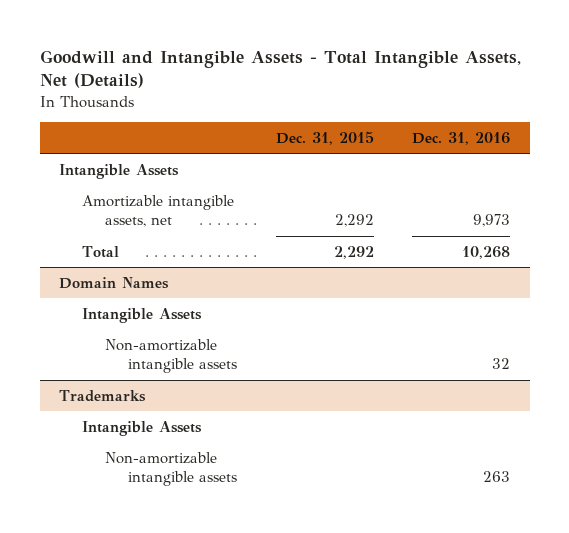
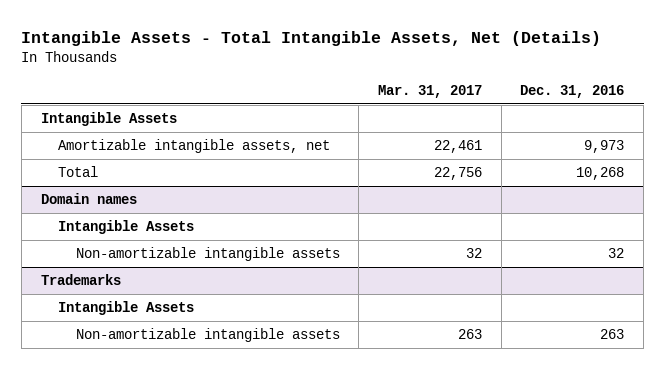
[39,49,521,89] Goodwill and Intangible Assets - Total Intangible Assets, Net (Details) -> [21,31,602,47] Intangible Assets - Total Intangible Assets, Net (Details)
[275,130,374,145] Dec. 31, 2015 -> none
none -> [378,84,483,98] Mar. 31, 2017
[58,276,169,289] Domain Names -> [40,193,137,205] Domain names

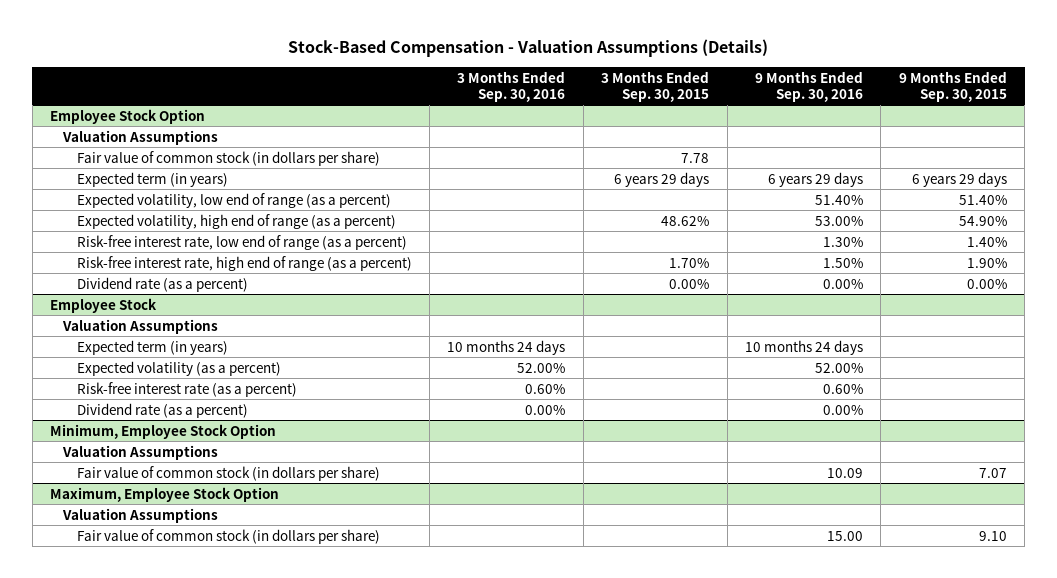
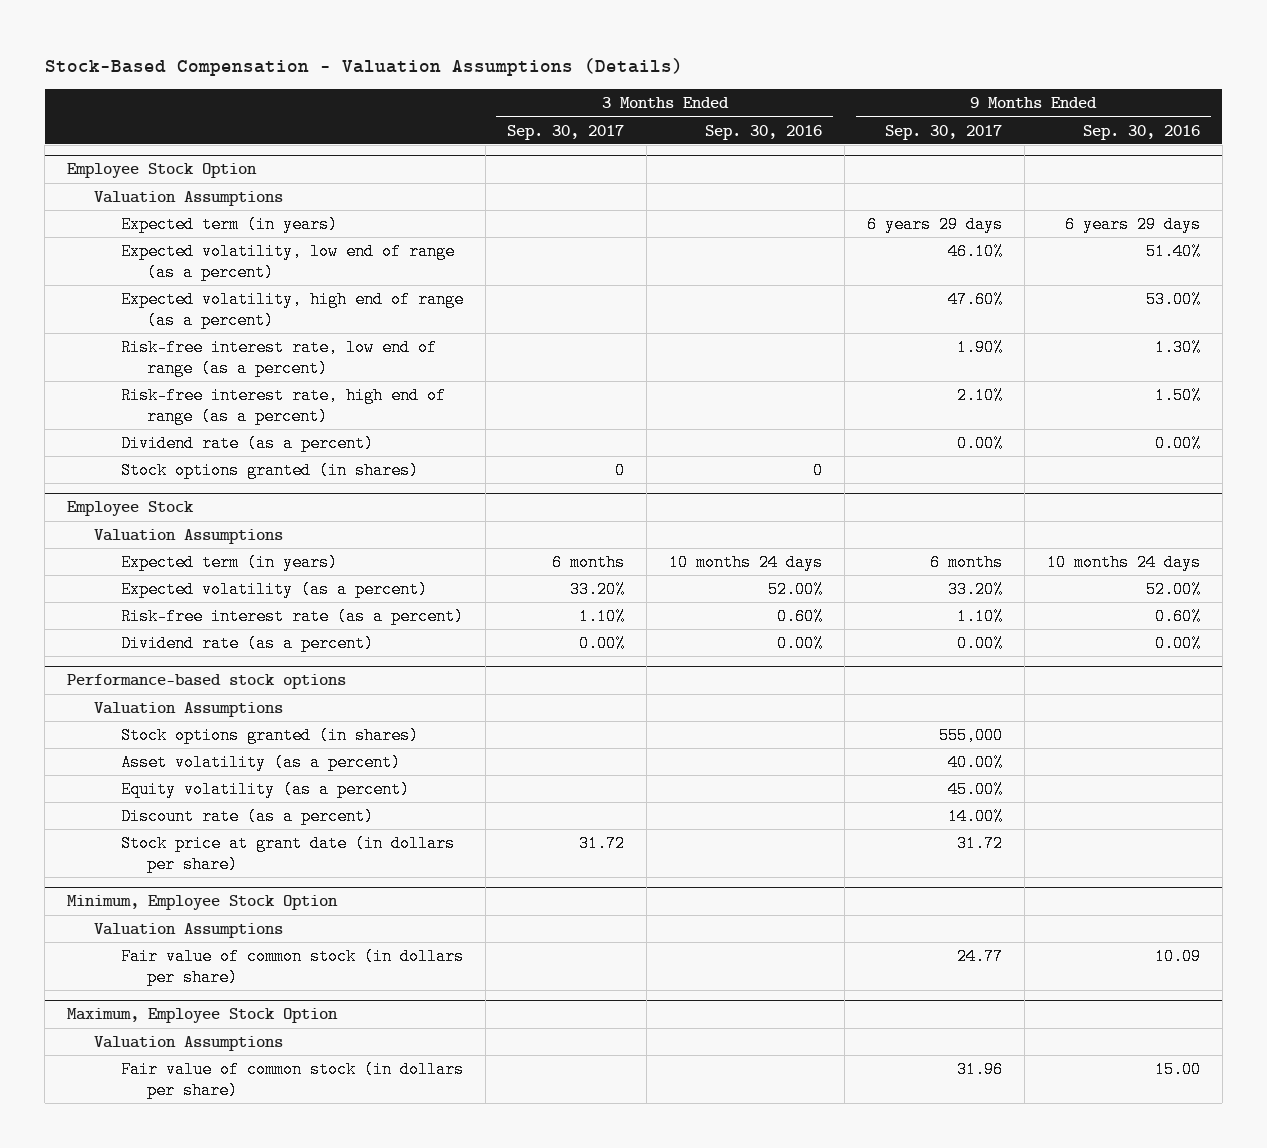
[601,70,710,102] 3 Months Ended Sep. 30, 2015 -> none
[898,70,1007,102] 9 Months Ended Sep. 30, 2015 -> none
none -> [507,124,625,140] Sep. 30, 2017
none -> [885,124,1003,140] Sep. 30, 2017
[76,150,380,166] Fair value of common stock (in dollars per share) -> none
none -> [120,461,419,479] Stock options granted (in shares)
none -> [67,674,347,690] Performance-based stock options
none -> [93,701,283,717] Valuation Assumptions
none -> [120,726,419,744] Stock options granted (in shares)
none -> [120,753,401,771] Asset volatility (as a percent)
none -> [120,780,410,798] Equity volatility (as a percent)
none -> [120,807,374,825] Discount rate (as a percent)
none -> [120,834,455,873] Stock price at grant date (in dollars per share)

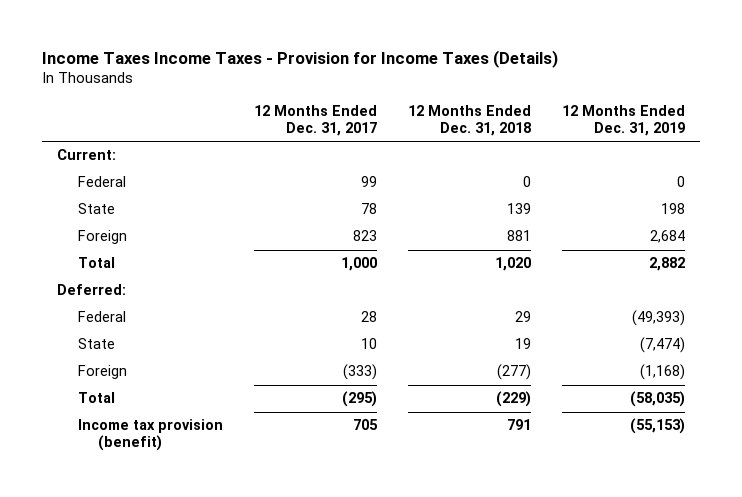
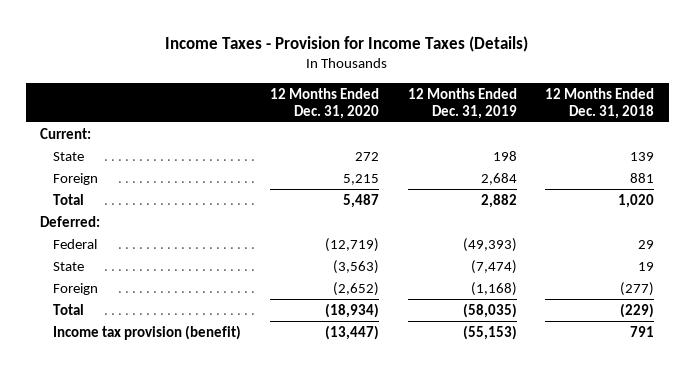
[41,50,558,69] Income Taxes Income Taxes - Provision for Income Taxes (Details) -> [165,35,529,52] Income Taxes - Provision for Income Taxes (Details)
[253,105,377,136] 12 Months Ended Dec. 31, 2017 -> none
none -> [269,87,379,119] 12 Months Ended Dec. 31, 2020
[77,176,126,188] Federal -> none

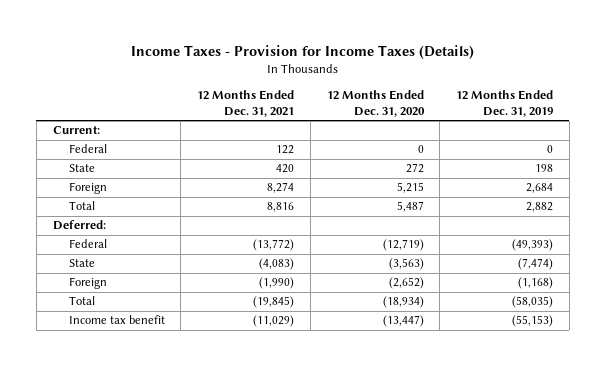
[545,87,655,119] 12 Months Ended Dec. 31, 2018 -> none
none -> [197,90,295,117] 12 Months Ended Dec. 31, 2021
none -> [68,144,107,154] Federal
[53,324,242,340] Income tax provision (benefit) -> [68,315,165,325] Income tax benefit

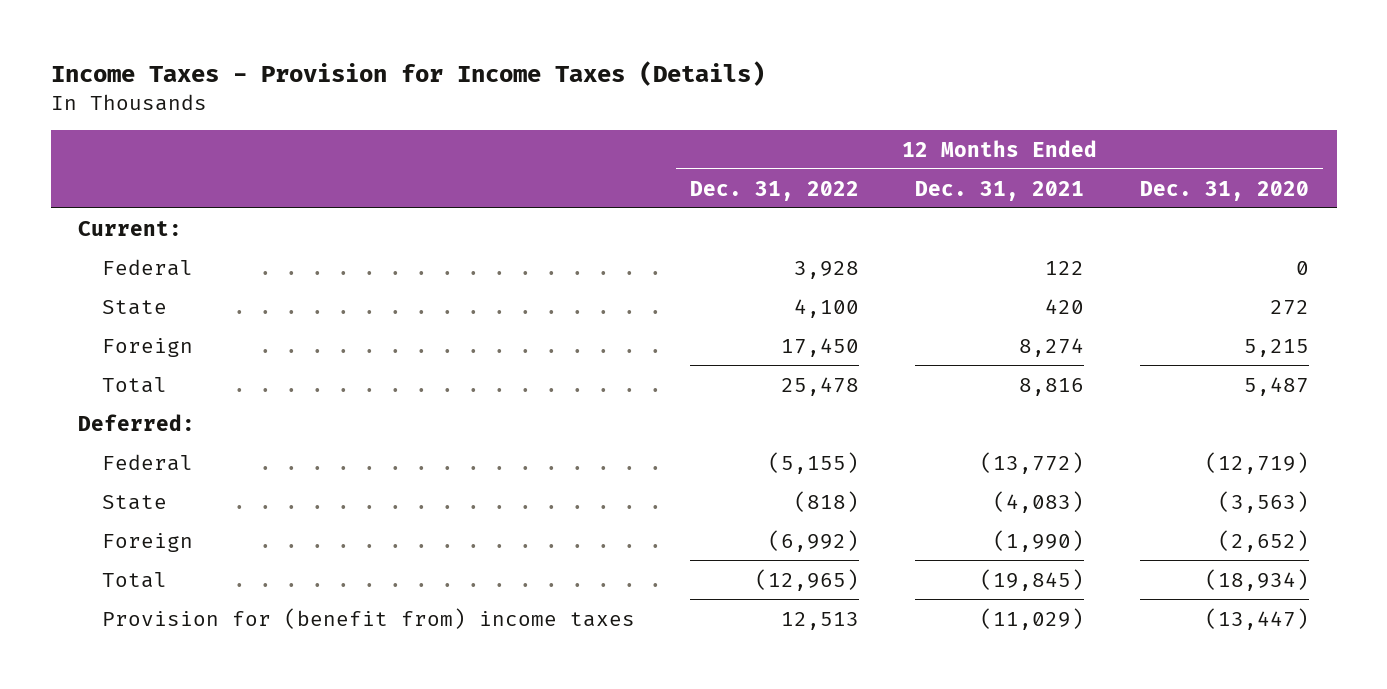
[455,90,553,117] 12 Months Ended Dec. 31, 2019 -> none
none -> [690,180,860,201] Dec. 31, 2022
[68,315,165,325] Income tax benefit -> [101,607,635,629] Provision for (benefit from) income taxes

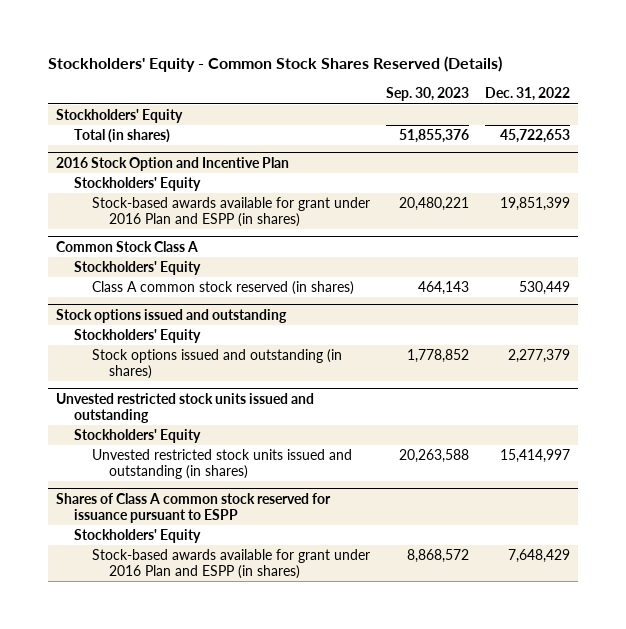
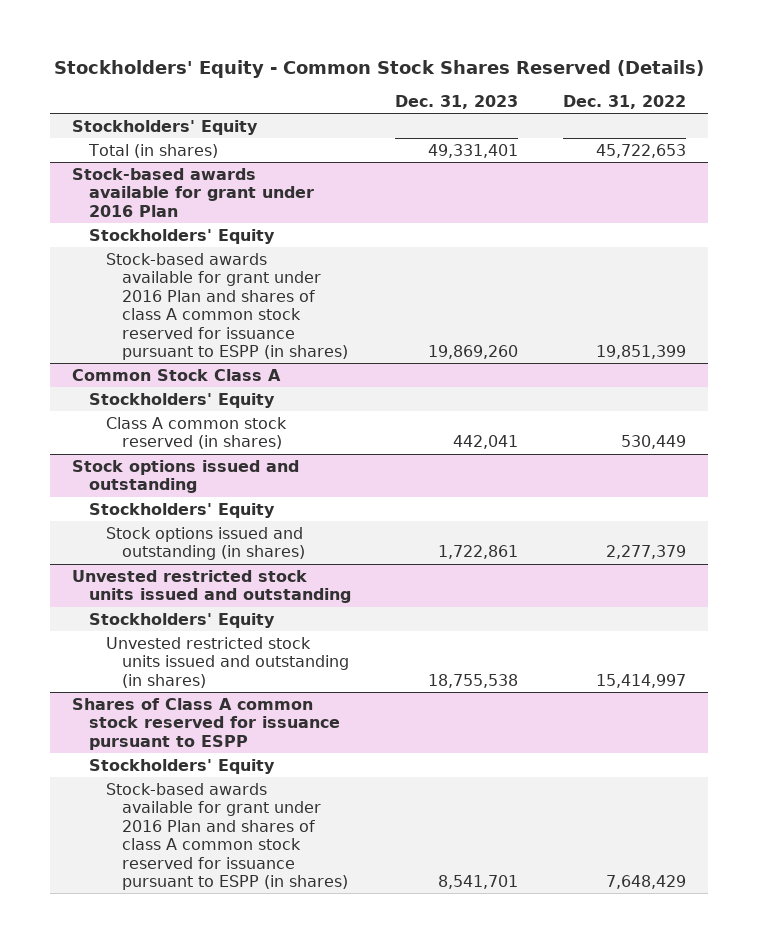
[385,87,469,102] Sep. 30, 2023 -> none
none -> [395,94,519,109] Dec. 31, 2023
[56,157,290,172] 2016 Stock Option and Incentive Plan -> [71,167,314,217] Stock-based awards available for grant under 2016 Plan
[91,197,370,228] Stock-based awards available for grant under 2016 Plan and ESPP (in shares) -> [105,252,349,360] Stock-based awards available for grant under 2016 Plan and shares of class A common stock reserved for issuance pursuant to ESPP (in shares)
[91,549,370,580] Stock-based awards available for grant under 2016 Plan and ESPP (in shares) -> [105,782,349,890] Stock-based awards available for grant under 2016 Plan and shares of class A common stock reserved for issuance pursuant to ESPP (in shares)

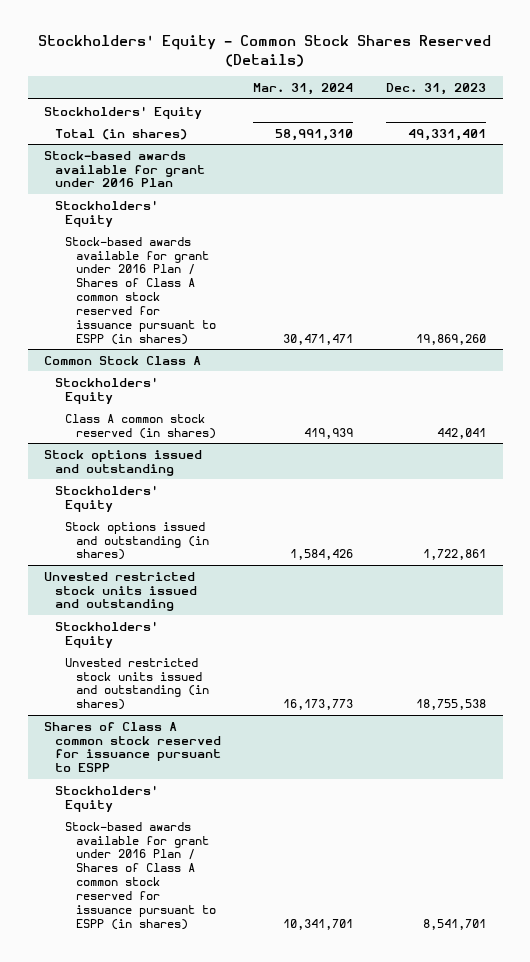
[562,94,686,109] Dec. 31, 2022 -> none
none -> [253,83,354,96] Mar. 31, 2024
[105,252,349,360] Stock-based awards available for grant under 2016 Plan and shares of class A common stock reserved for issuance pursuant to ESPP (in shares) -> [65,236,217,345] Stock-based awards available for grant under 2016 Plan / Shares of Class A common stock reserved for issuance pursuant to ESPP (in shares)
[105,782,349,890] Stock-based awards available for grant under 2016 Plan and shares of class A common stock reserved for issuance pursuant to ESPP (in shares) -> [65,821,217,930] Stock-based awards available for grant under 2016 Plan / Shares of Class A common stock reserved for issuance pursuant to ESPP (in shares)

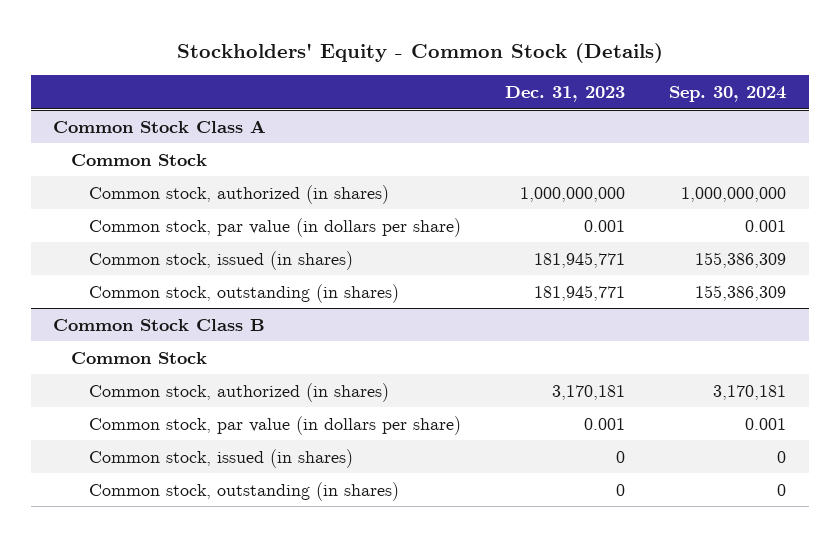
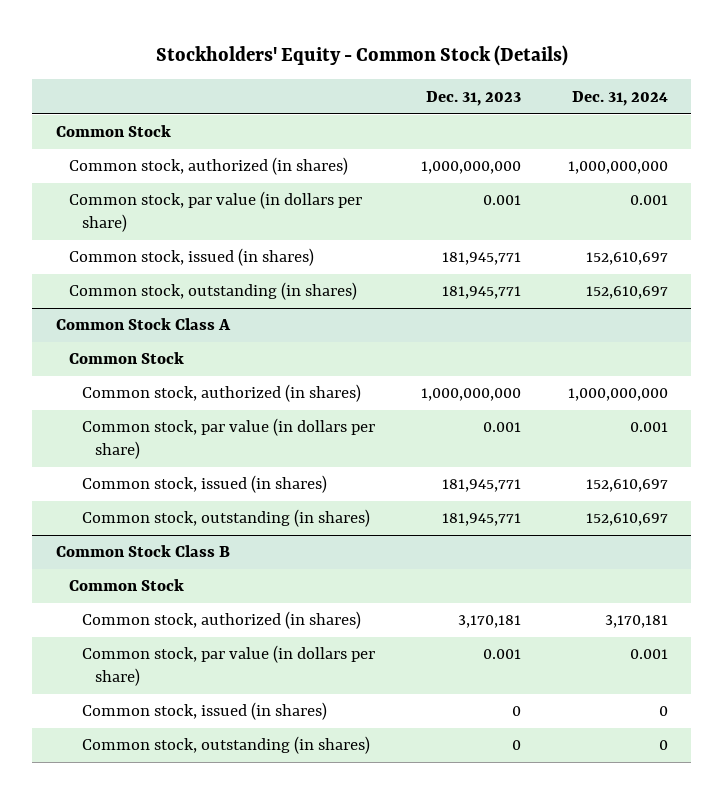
[669,86,787,103] Sep. 30, 2024 -> none
none -> [571,90,668,106] Dec. 31, 2024
none -> [55,125,171,138] Common Stock
none -> [68,157,348,176] Common stock, authorized (in shares)
none -> [68,191,362,233] Common stock, par value (in dollars per share)
none -> [68,248,314,267] Common stock, issued (in shares)
none -> [68,282,357,301] Common stock, outstanding (in shares)

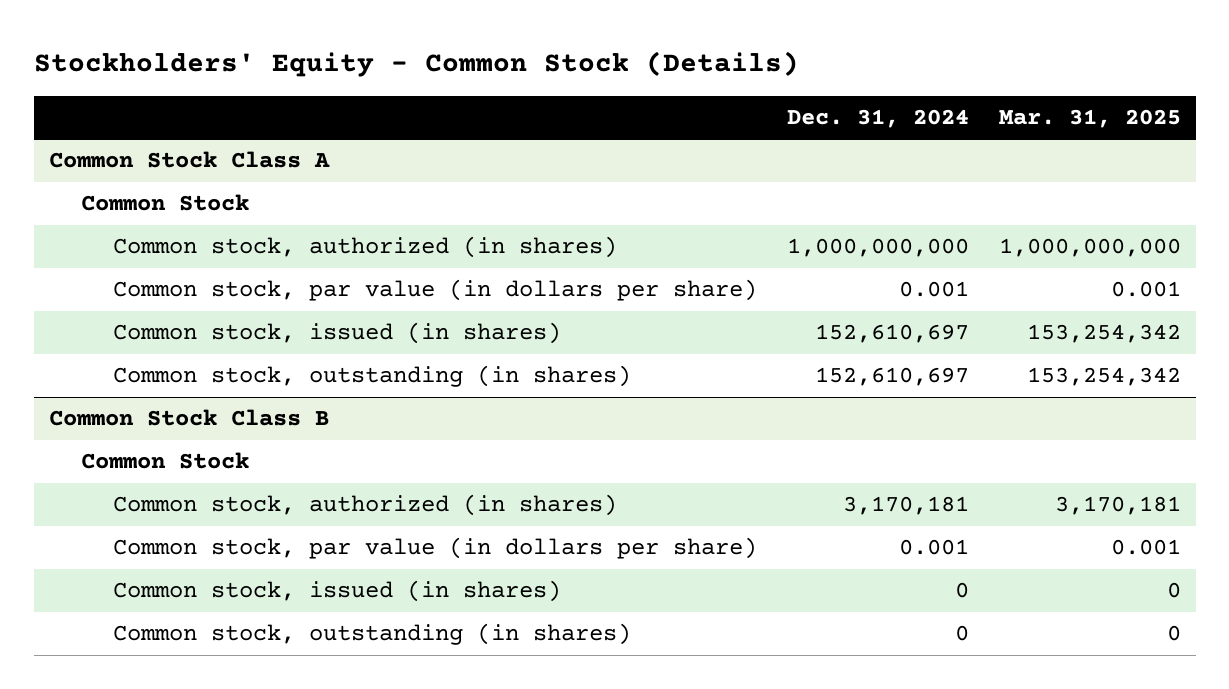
[426,90,522,106] Dec. 31, 2023 -> none
none -> [998,108,1181,128] Mar. 31, 2025
[55,125,171,138] Common Stock -> none
[68,157,348,176] Common stock, authorized (in shares) -> none
[68,191,362,233] Common stock, par value (in dollars per share) -> none
[68,248,314,267] Common stock, issued (in shares) -> none
[68,282,357,301] Common stock, outstanding (in shares) -> none

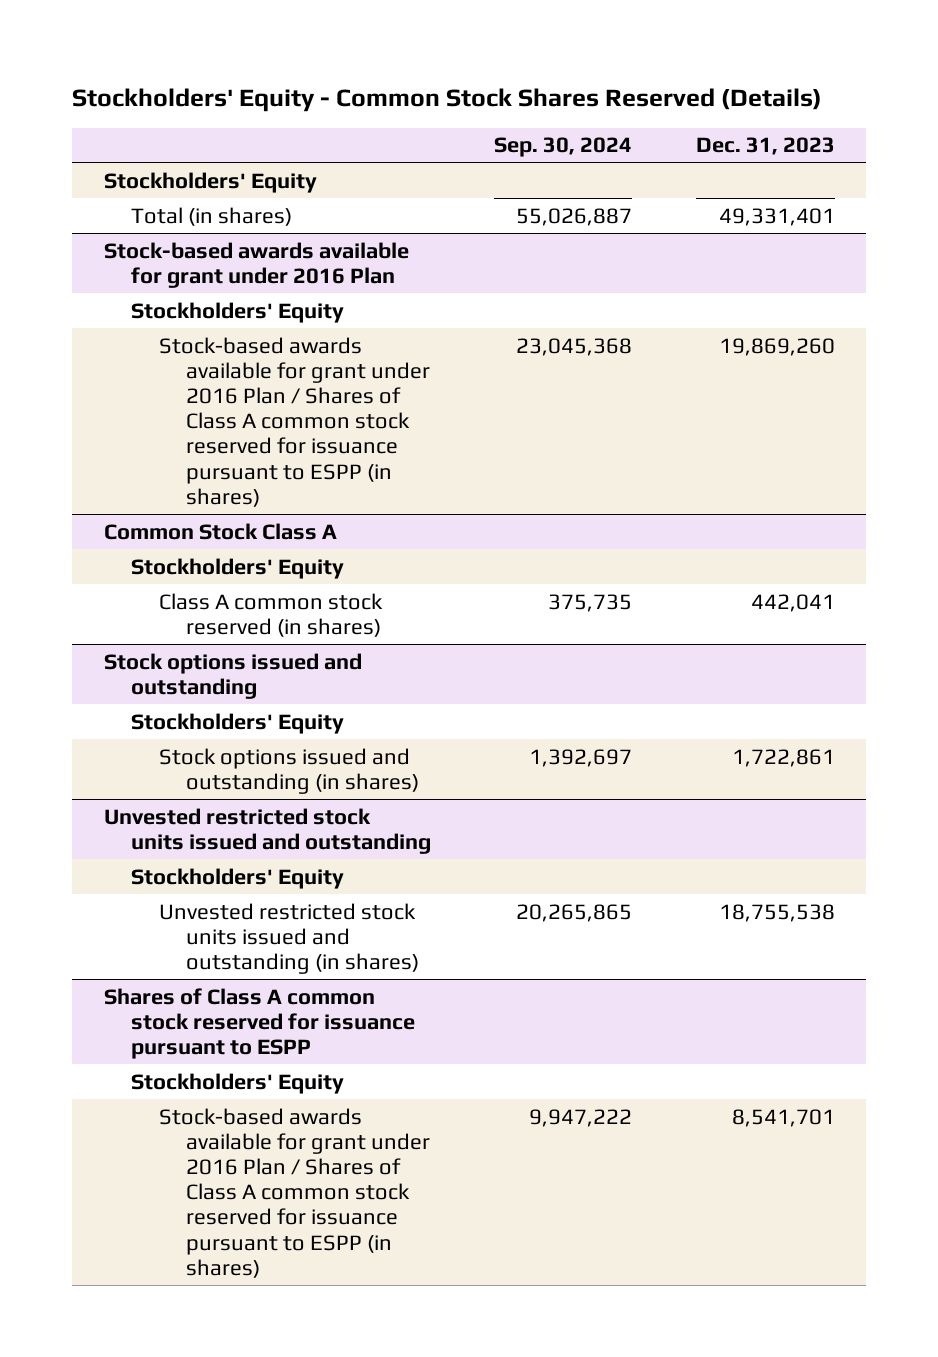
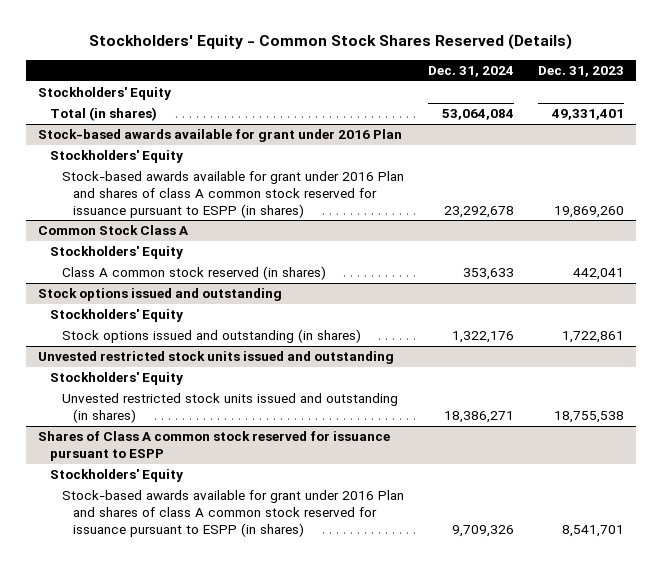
[494,137,633,158] Sep. 30, 2024 -> none
none -> [427,65,514,77] Dec. 31, 2024
[158,336,431,507] Stock-based awards available for grant under 2016 Plan / Shares of Class A common stock reserved for issuance pursuant to ESPP (in shares) -> [61,171,404,218] Stock-based awards available for grant under 2016 Plan and shares of class A common stock reserved for issuance pursuant to ESPP (in shares)
[158,1107,431,1278] Stock-based awards available for grant under 2016 Plan / Shares of Class A common stock reserved for issuance pursuant to ESPP (in shares) -> [61,490,404,537] Stock-based awards available for grant under 2016 Plan and shares of class A common stock reserved for issuance pursuant to ESPP (in shares)

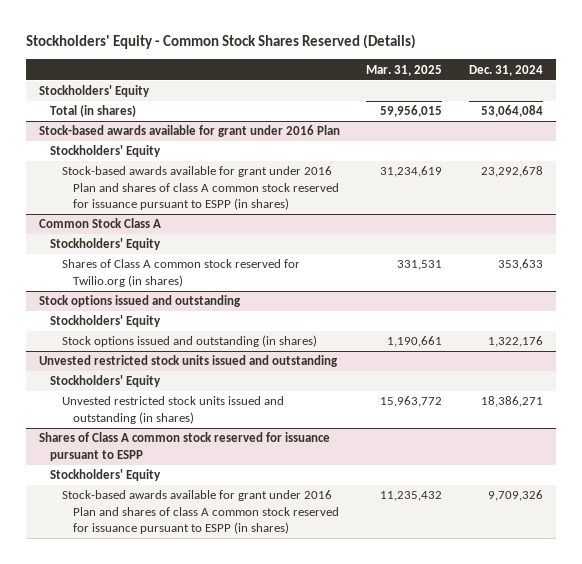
[538,65,625,77] Dec. 31, 2023 -> none
none -> [366,64,443,76] Mar. 31, 2025
[61,266,326,281] Class A common stock reserved (in shares) -> [61,259,300,287] Shares of Class A common stock reserved for Twilio.org (in shares)

